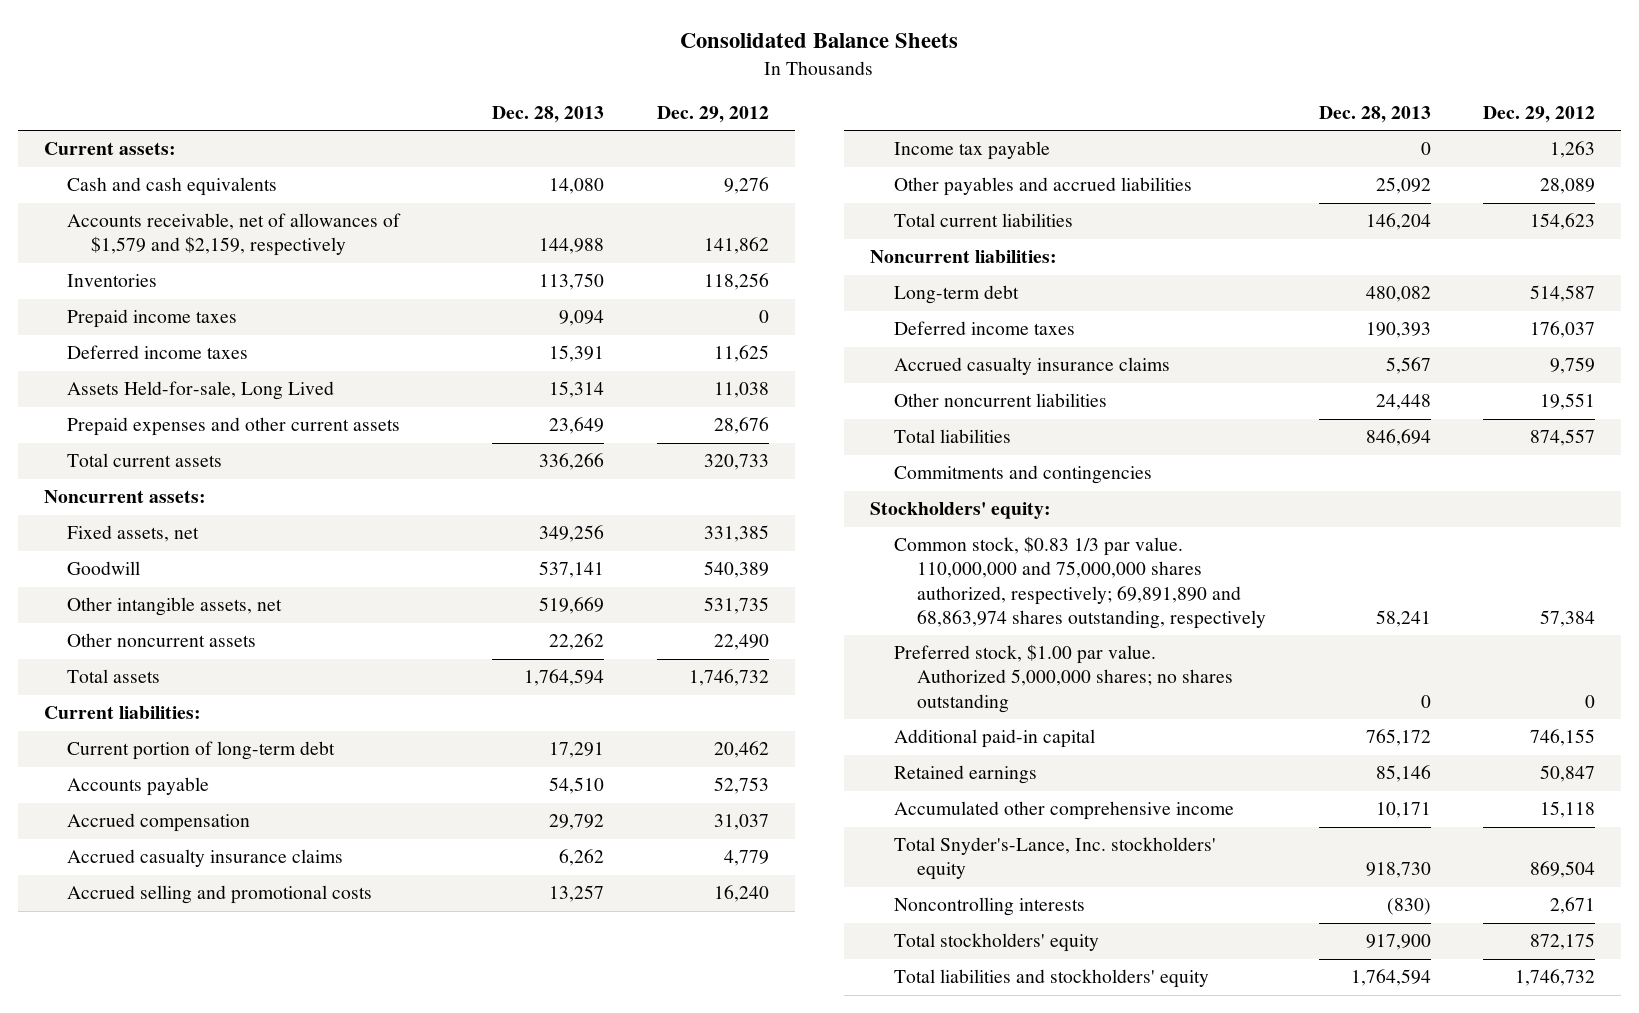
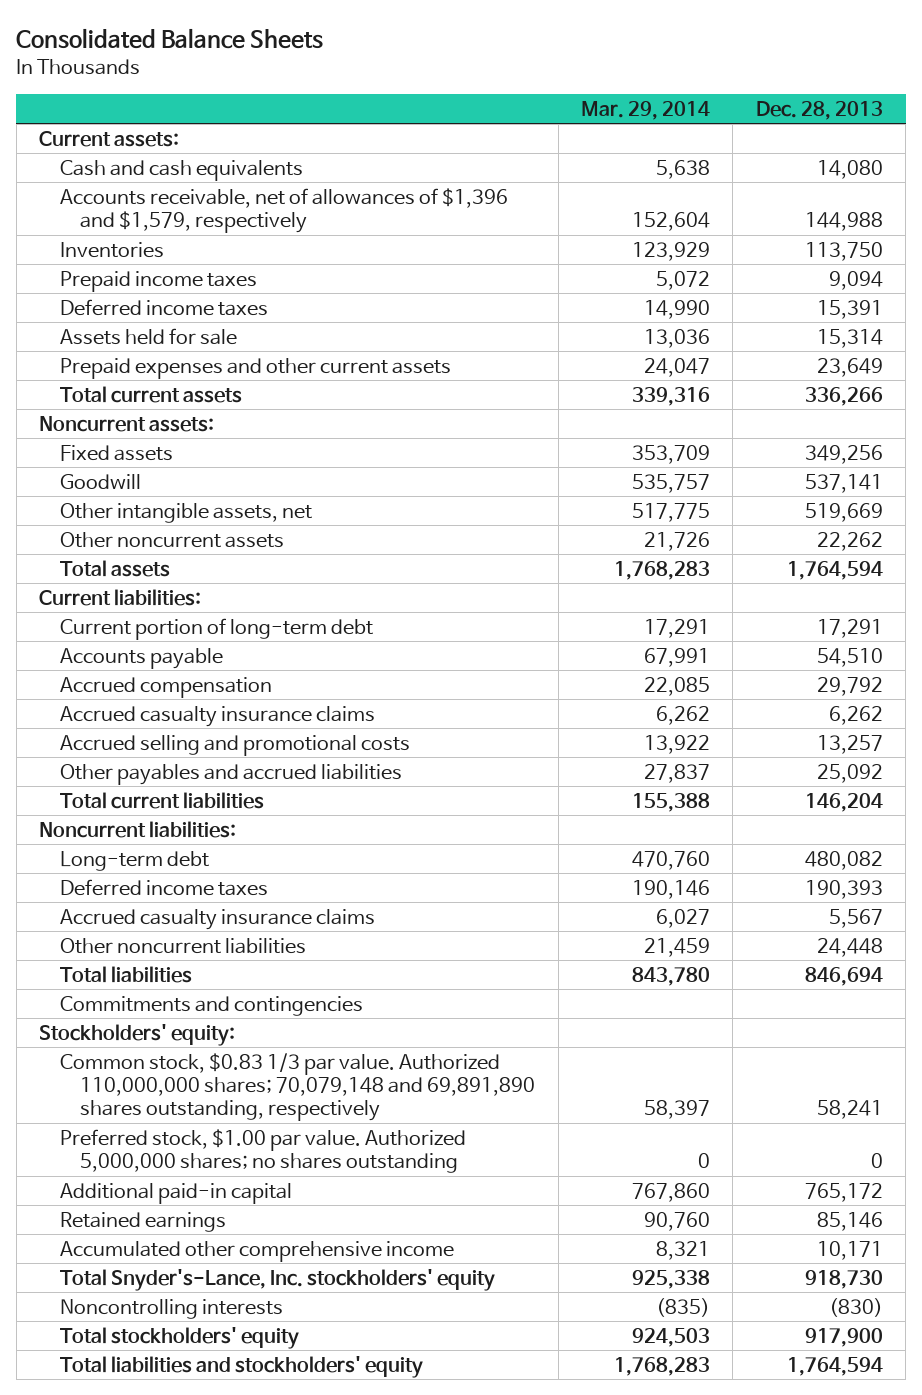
[656,105,769,123] Dec. 29, 2012 -> none
none -> [581,100,711,120] Mar. 29, 2014
[67,213,402,257] Accounts receivable, net of allowances of $1,579 and $2,159, respectively -> [59,187,508,234] Accounts receivable, net of allowances of $1,396 and $1,579, respectively
[67,381,335,401] Assets Held-for-sale, Long Lived -> [59,327,237,345] Assets held for sale
[67,525,200,543] Fixed assets, net -> [59,444,173,461] Fixed assets
[893,141,1050,161] Income tax payable -> none
[893,536,1267,629] Common stock, $0.83 1/3 par value. 110,000,000 and 75,000,000 shares authorized, respectively; 69,891,890 and 68,863,974 shares outstanding, respectively -> [59,1052,536,1122] Common stock, $0.83 1/3 par value. Authorized 110,000,000 shares; 70,079,148 and 69,891,890 shares outstanding, respectively

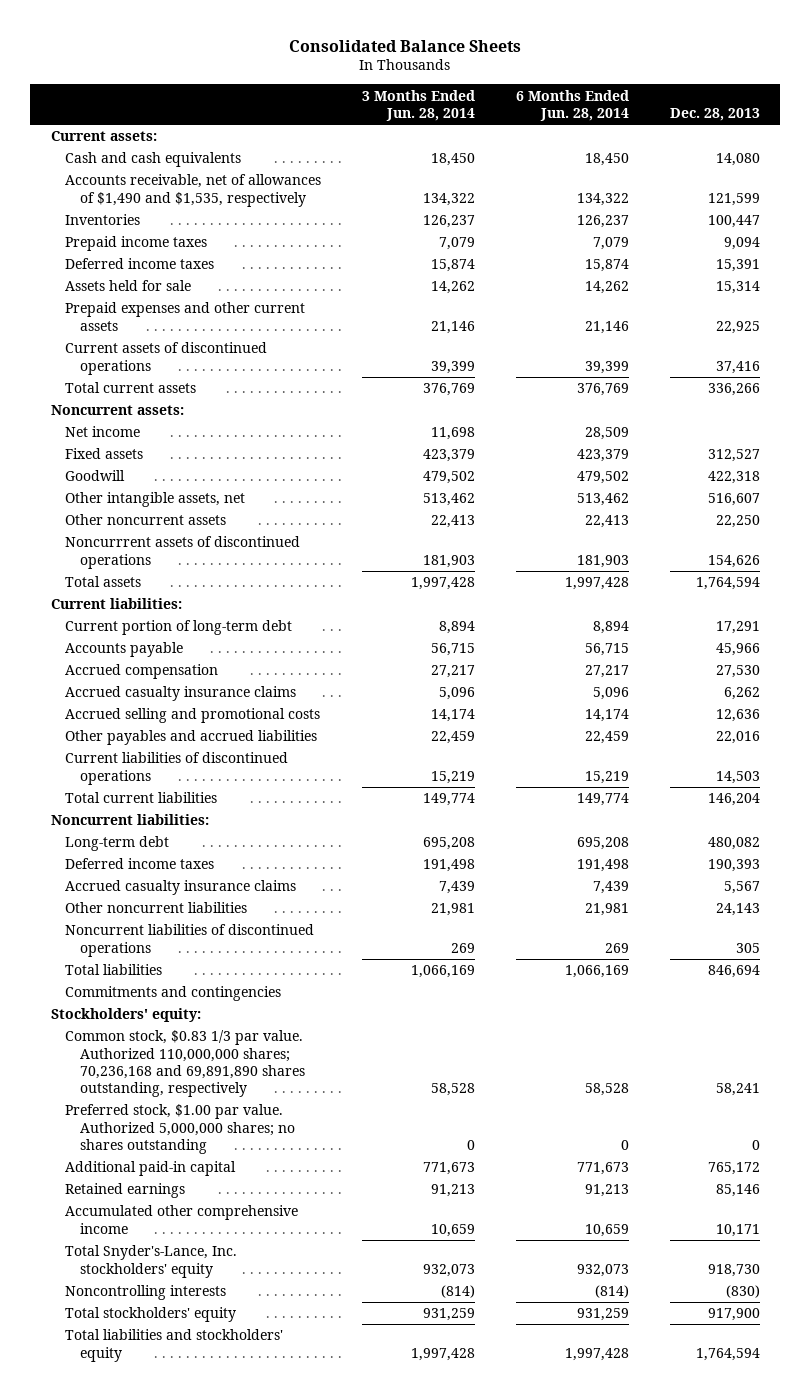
[581,100,711,120] Mar. 29, 2014 -> none
none -> [361,89,475,121] 3 Months Ended Jun. 28, 2014
none -> [515,89,629,121] 6 Months Ended Jun. 28, 2014
[59,187,508,234] Accounts receivable, net of allowances of $1,396 and $1,579, respectively -> [65,174,322,207] Accounts receivable, net of allowances of $1,490 and $1,535, respectively
[804,212,883,232] 144,988 -> [707,192,760,206] 121,599
[804,241,883,261] 113,750 -> [707,215,760,229] 100,447
[816,357,883,377] 23,649 -> [715,320,760,334] 22,925
none -> [65,342,268,375] Current assets of discontinued operations
none -> [65,426,141,438] Net income
[804,444,883,464] 349,256 -> [707,449,760,463] 312,527
[804,473,883,493] 537,141 -> [707,471,760,485] 422,318
[804,502,883,522] 519,669 -> [707,493,760,507] 516,607
[816,531,883,551] 22,262 -> [715,515,760,529] 22,250
none -> [65,536,301,569] Noncurrrent assets of discontinued operations
[816,647,883,667] 54,510 -> [715,643,760,657] 45,966
[816,676,883,696] 29,792 -> [715,665,760,679] 27,530
[816,734,883,754] 13,257 -> [715,709,760,723] 12,636
[816,763,883,783] 25,092 -> [715,731,760,745] 22,016
none -> [65,752,289,785] Current liabilities of discontinued operations
[816,937,883,957] 24,448 -> [715,903,760,917] 24,143
none -> [65,924,315,957] Noncurrent liabilities of discontinued operations
[59,1052,536,1122] Common stock, $0.83 1/3 par value. Authorized 110,000,000 shares; 70,079,148 and 69,891,890 shares outstanding, respectively -> [65,1030,305,1098] Common stock, $0.83 1/3 par value. Authorized 110,000,000 shares; 70,236,168 and 69,891,890 shares outstanding, respectively

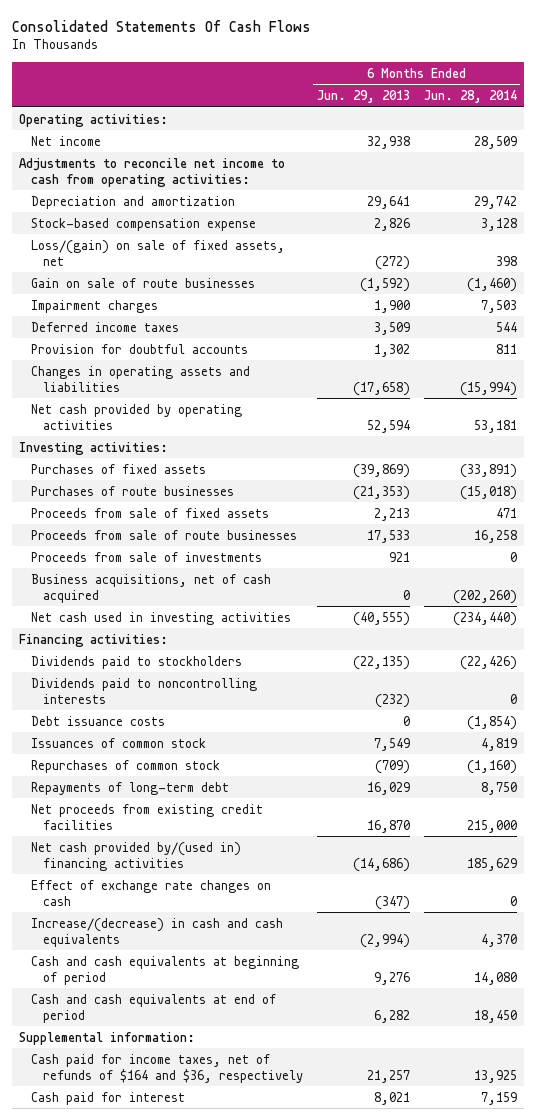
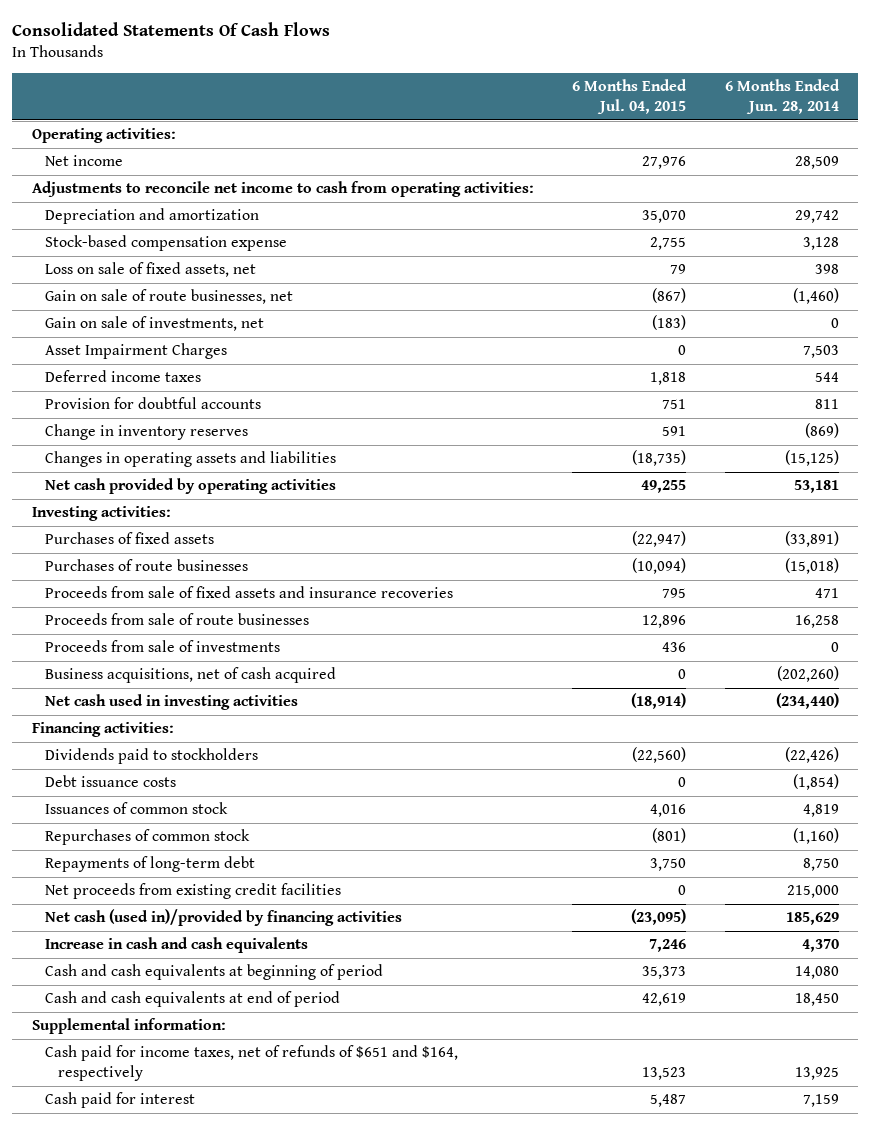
[316,89,410,103] Jun. 29, 2013 -> none
none -> [572,79,688,115] 6 Months Ended Jul. 04, 2015
[30,239,285,266] Loss/(gain) on sale of fixed assets, net -> [44,262,256,278] Loss on sale of fixed assets, net
[30,277,255,288] Gain on sale of route businesses -> [44,289,293,305] Gain on sale of route businesses, net
none -> [44,316,264,332] Gain on sale of investments, net
[30,299,158,313] Impairment charges -> [44,343,227,360] Asset Impairment Charges
none -> [44,424,248,441] Change in inventory reserves
[459,381,517,396] (15,994) -> [784,450,839,467] (15,125)
[30,507,269,518] Proceeds from sale of fixed assets -> [44,586,453,599] Proceeds from sale of fixed assets and insurance recoveries
[30,677,257,704] Dividends paid to noncontrolling interests -> none
[30,879,271,906] Effect of exchange rate changes on cash -> none
[30,841,241,871] Net cash provided by/(used in) financing activities -> [44,909,402,927] Net cash (used in)/provided by financing activities
[30,917,283,947] Increase/(decrease) in cash and cash equivalents -> [44,937,308,954] Increase in cash and cash equivalents
[30,1053,303,1083] Cash paid for income taxes, net of refunds of $164 and $36, respectively -> [44,1045,458,1082] Cash paid for income taxes, net of refunds of $651 and $164, respectively

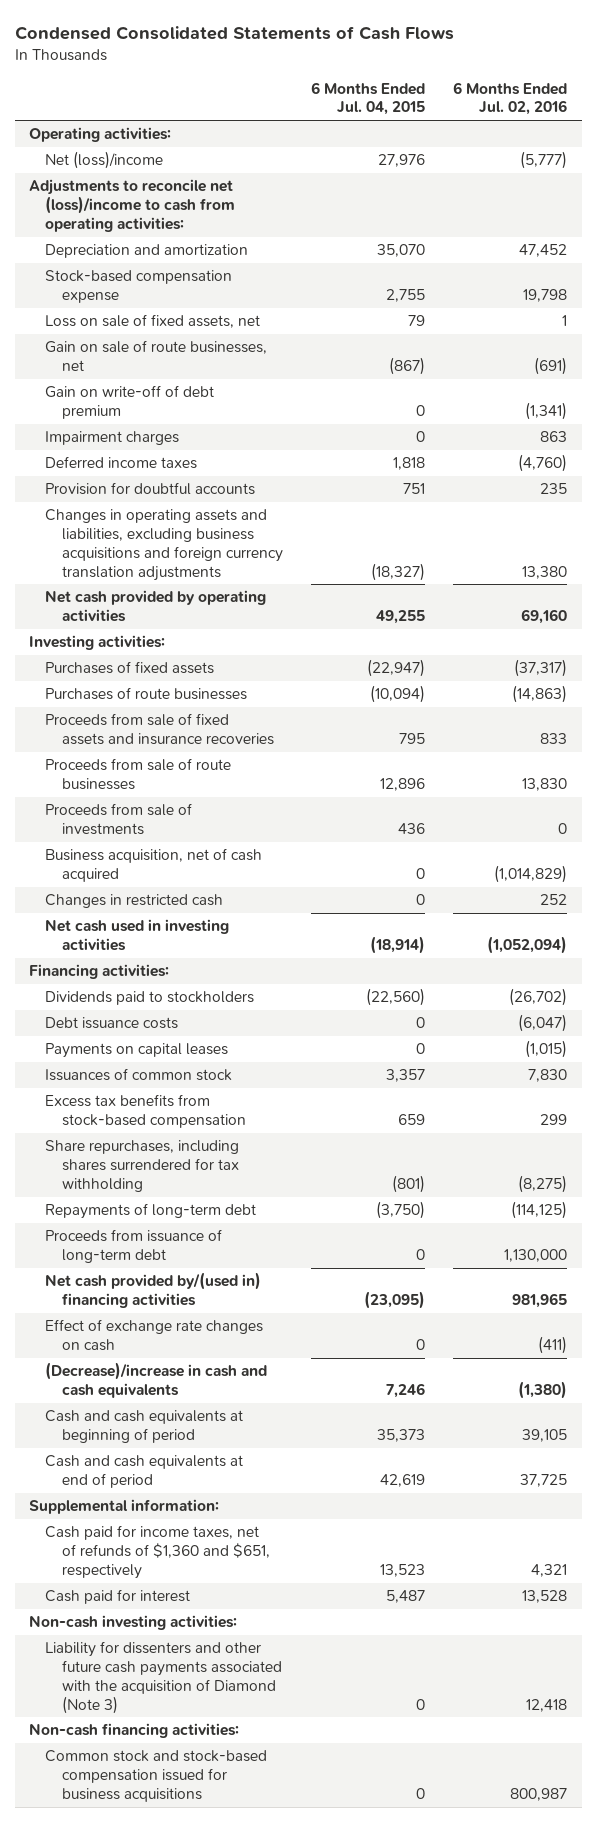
[12,22,331,37] Consolidated Statements Of Cash Flows -> [15,26,455,41] Condensed Consolidated Statements of Cash Flows
[724,79,840,115] 6 Months Ended Jun. 28, 2014 -> none
none -> [453,81,568,116] 6 Months Ended Jul. 02, 2016
[44,155,123,167] Net income -> [45,151,164,170] Net (loss)/income
[31,181,534,198] Adjustments to reconcile net income to cash from operating activities: -> [29,179,236,232] Adjustments to reconcile net (loss)/income to cash from operating activities:
[44,316,264,332] Gain on sale of investments, net -> none
none -> [45,385,215,420] Gain on write-off of debt premium
[44,343,227,360] Asset Impairment Charges -> [45,431,180,446] Impairment charges
[44,424,248,441] Change in inventory reserves -> none
[44,451,336,468] Changes in operating assets and liabilities -> [45,509,283,581] Changes in operating assets and liabilities, excluding business acquisitions and foreign currency translation adjustments
[632,450,687,467] (18,735) -> [370,562,425,581] (18,327)
[44,667,336,684] Business acquisitions, net of cash acquired -> [45,848,263,883] Business acquisition, net of cash acquired
none -> [45,894,224,909] Changes in restricted cash
[44,883,341,900] Net proceeds from existing credit facilities -> none
none -> [45,1043,229,1059] Payments on capital leases
[650,804,687,818] 4,016 -> [385,1069,425,1083] 3,357
none -> [45,1094,246,1129] Excess tax benefits from stock-based compensation
[44,829,250,846] Repurchases of common stock -> [45,1140,240,1192] Share repurchases, including shares surrendered for tax withholding
[650,858,687,872] 3,750 -> [375,1201,425,1220] (3,750)
none -> [45,1229,223,1264] Proceeds from issuance of long-term debt
[44,909,402,927] Net cash (used in)/provided by financing activities -> [45,1272,262,1309] Net cash provided by/(used in) financing activities
none -> [45,1319,264,1352] Effect of exchange rate changes on cash
[44,937,308,954] Increase in cash and cash equivalents -> [45,1362,268,1399] (Decrease)/increase in cash and cash equivalents
[44,1045,458,1082] Cash paid for income taxes, net of refunds of $651 and $164, respectively -> [45,1525,270,1579] Cash paid for income taxes, net of refunds of $1,360 and $651, respectively
none -> [29,1615,238,1631] Non-cash investing activities:
none -> [45,1641,282,1714] Liability for dissenters and other future cash payments associated with the acquisition of Diamond (Note 3)
none -> [29,1723,240,1739] Non-cash financing activities:
none -> [45,1750,268,1802] Common stock and stock-based compensation issued for business acquisitions

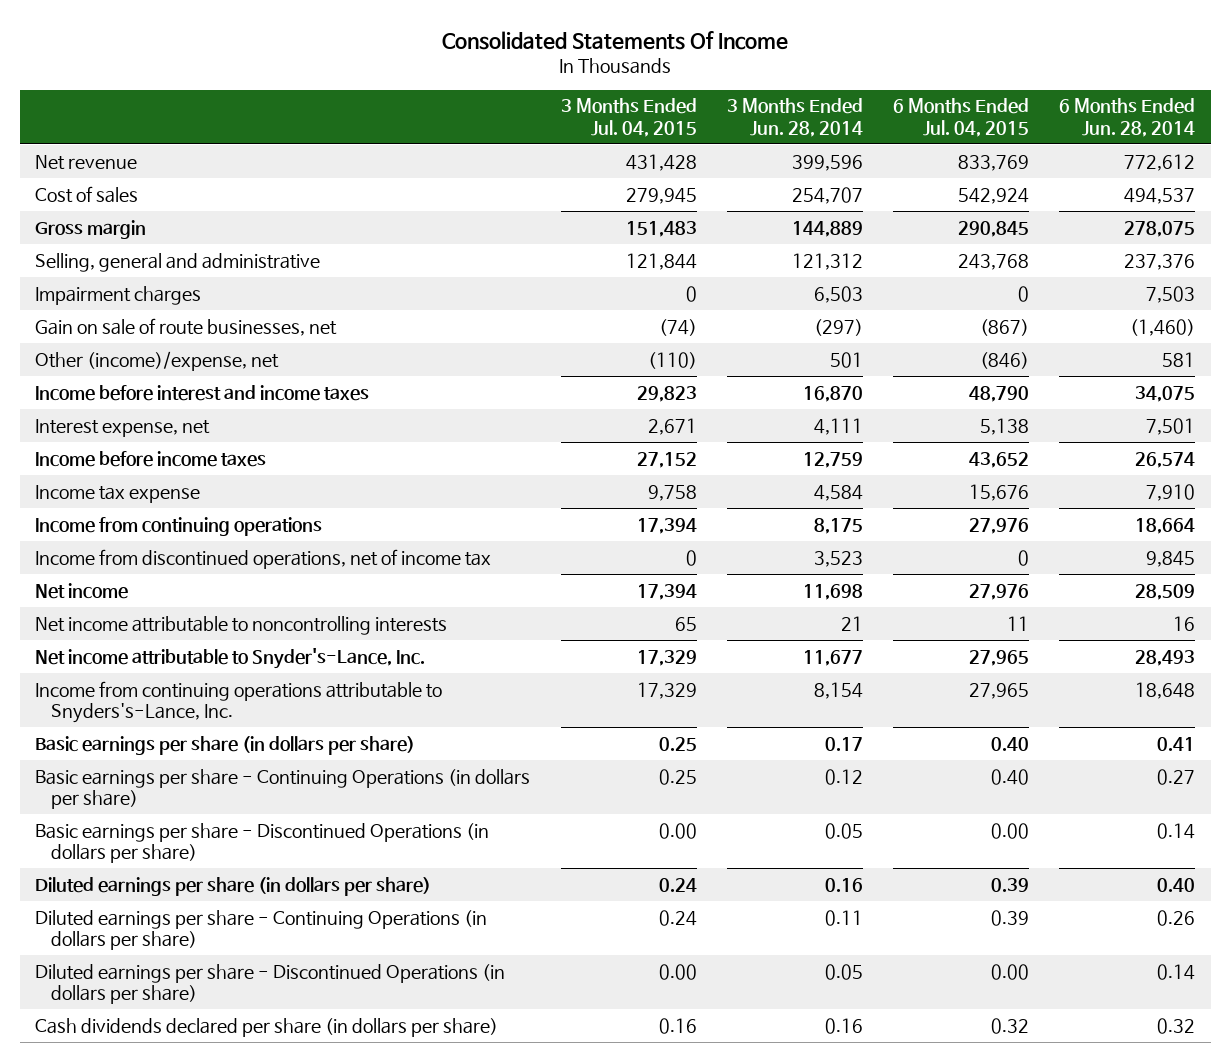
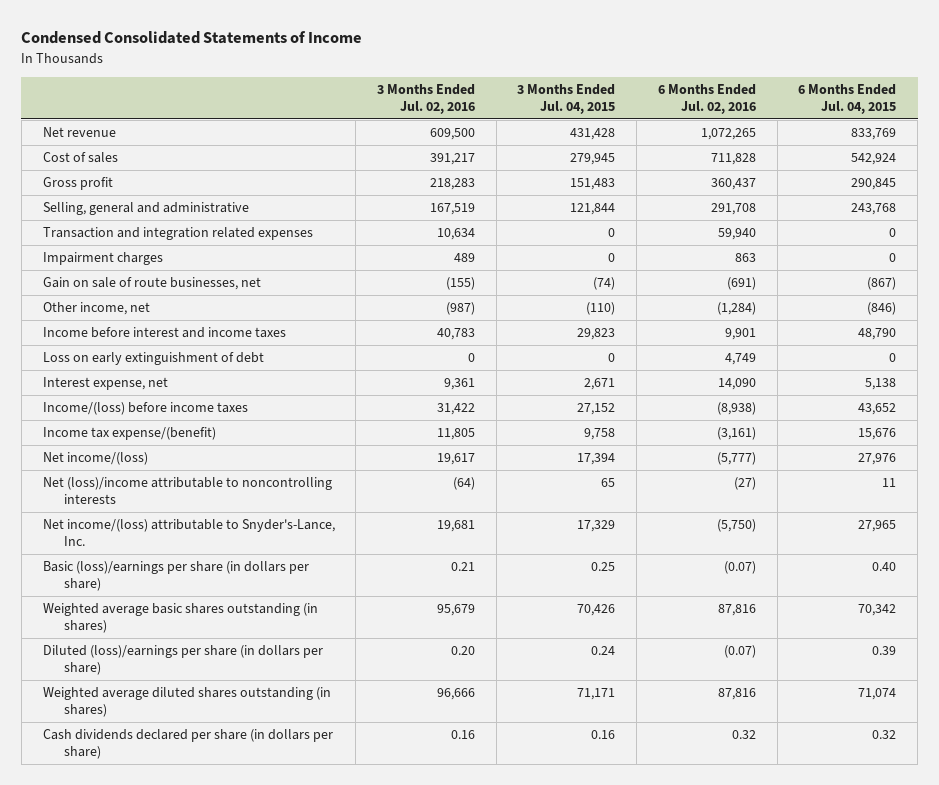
[442,30,789,50] Consolidated Statements Of Income -> [21,31,363,45] Condensed Consolidated Statements of Income
[726,98,863,137] 3 Months Ended Jun. 28, 2014 -> none
[1059,98,1196,137] 6 Months Ended Jun. 28, 2014 -> none
none -> [377,83,476,115] 3 Months Ended Jul. 02, 2016
none -> [657,83,756,115] 6 Months Ended Jul. 02, 2016
[35,219,147,239] Gross margin -> [42,177,113,191] Gross profit
none -> [42,227,313,241] Transaction and integration related expenses
[35,350,280,371] Other (income)/expense, net -> [42,302,150,316] Other income, net
none -> [42,352,264,366] Loss on early extinguishment of debt
[35,516,323,536] Income from continuing operations -> none
[35,548,492,569] Income from discontinued operations, net of income tax -> none
[35,680,443,724] Income from continuing operations attributable to Snyders's-Lance, Inc. -> none
[35,768,531,810] Basic earnings per share - Continuing Operations (in dollars per share) -> none
[35,822,490,864] Basic earnings per share - Discontinued Operations (in dollars per share) -> none
[35,909,488,951] Diluted earnings per share - Continuing Operations (in dollars per share) -> none
[35,963,506,1005] Diluted earnings per share - Discontinued Operations (in dollars per share) -> none
[35,450,267,467] Income before income taxes -> [42,402,248,416] Income/(loss) before income taxes
[35,484,201,503] Income tax expense -> [42,427,216,441] Income tax expense/(benefit)
[35,582,129,599] Net income -> [42,452,148,466] Net income/(loss)
[35,615,448,635] Net income attributable to noncontrolling interests -> [42,477,332,505] Net (loss)/income attributable to noncontrolling interests
[35,647,426,669] Net income attributable to Snyder's-Lance, Inc. -> [42,519,335,547] Net income/(loss) attributable to Snyder's-Lance, Inc.
[35,735,416,755] Basic earnings per share (in dollars per share) -> [42,561,309,592] Basic (loss)/earnings per share (in dollars per share)
none -> [42,603,318,634] Weighted average basic shares outstanding (in shares)
[35,876,432,896] Diluted earnings per share (in dollars per share) -> [42,645,323,676] Diluted (loss)/earnings per share (in dollars per share)
none -> [42,687,331,718] Weighted average diluted shares outstanding (in shares)

